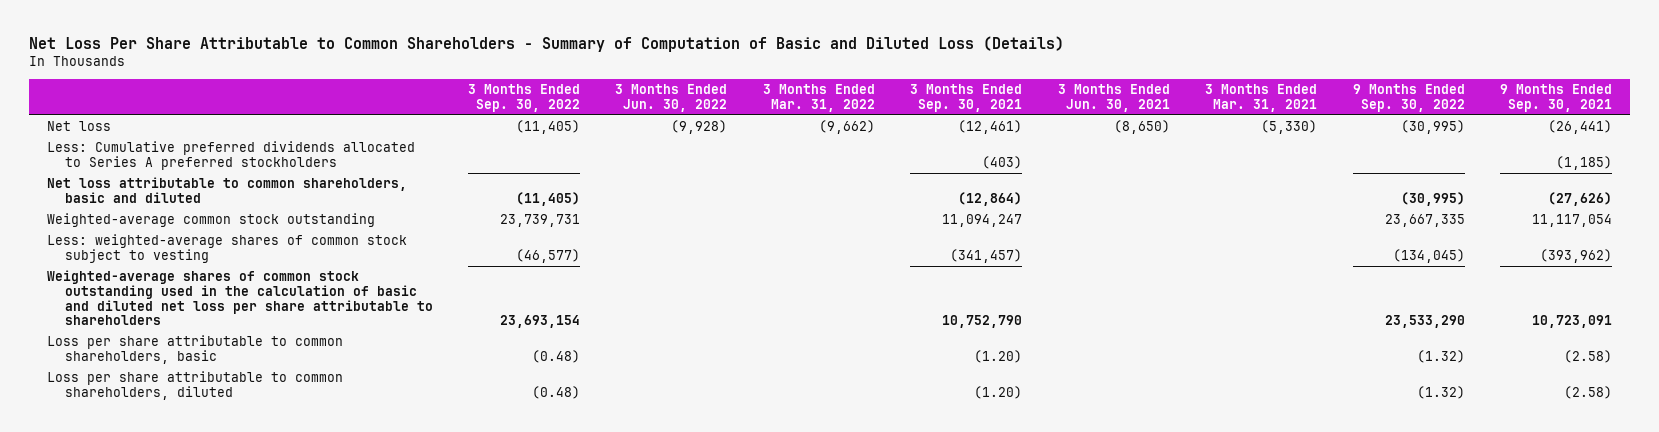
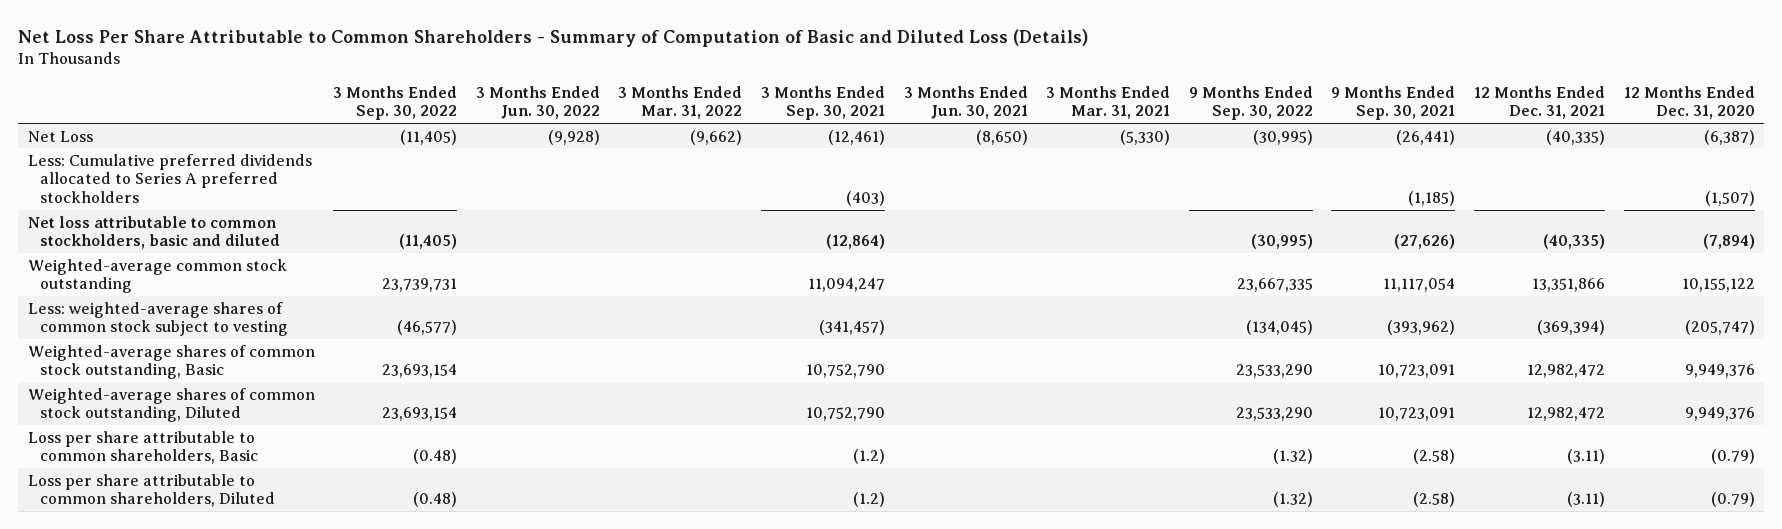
none -> [1474,85,1606,120] 12 Months Ended Dec. 31, 2021
none -> [1623,85,1755,120] 12 Months Ended Dec. 31, 2020
[46,121,111,132] Net loss -> [27,130,93,142] Net Loss
[46,177,407,203] Net loss attributable to common shareholders, basic and diluted -> [27,215,280,250] Net loss attributable to common stockholders, basic and diluted
none -> [27,344,315,380] Weighted-average shares of common stock outstanding, Basic
[46,270,433,326] Weighted-average shares of common stock outstanding used in the calculation of basic and diluted net loss per share attributable to shareholders -> [27,387,315,423] Weighted-average shares of common stock outstanding, Diluted
[46,335,343,364] Loss per share attributable to common shareholders, basic -> [27,430,258,465] Loss per share attributable to common shareholders, Basic
[974,349,1023,363] (1.20) -> [853,449,886,465] (1.2)
[46,371,343,400] Loss per share attributable to common shareholders, diluted -> [27,473,275,508] Loss per share attributable to common shareholders, Diluted
[974,385,1023,399] (1.20) -> [853,492,886,508] (1.2)

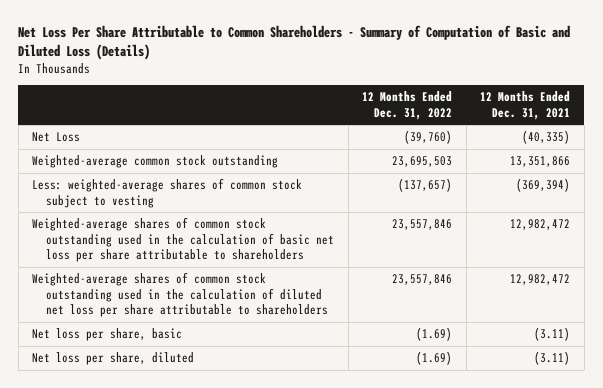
[333,85,458,121] 3 Months Ended Sep. 30, 2022 -> none
[475,85,600,120] 3 Months Ended Jun. 30, 2022 -> none
[618,85,743,120] 3 Months Ended Mar. 31, 2022 -> none
[761,85,886,121] 3 Months Ended Sep. 30, 2021 -> none
[903,85,1028,120] 3 Months Ended Jun. 30, 2021 -> none
[1046,85,1171,120] 3 Months Ended Mar. 31, 2021 -> none
[1188,85,1313,121] 9 Months Ended Sep. 30, 2022 -> none
[1331,85,1456,121] 9 Months Ended Sep. 30, 2021 -> none
[1623,85,1755,120] 12 Months Ended Dec. 31, 2020 -> none
none -> [362,91,453,120] 12 Months Ended Dec. 31, 2022
[27,153,312,203] Less: Cumulative preferred dividends allocated to Series A preferred stockholders -> none
[27,215,280,250] Net loss attributable to common stockholders, basic and diluted -> none
[27,344,315,380] Weighted-average shares of common stock outstanding, Basic -> [32,217,335,263] Weighted-average shares of common stock outstanding used in the calculation of basic net loss per share attributable to shareholders
[27,387,315,423] Weighted-average shares of common stock outstanding, Diluted -> [32,272,329,318] Weighted-average shares of common stock outstanding used in the calculation of diluted net loss per share attributable to shareholders
[27,430,258,465] Loss per share attributable to common shareholders, Basic -> [32,328,183,342] Net loss per share, basic
[27,473,275,508] Loss per share attributable to common shareholders, Diluted -> [32,352,195,366] Net loss per share, diluted

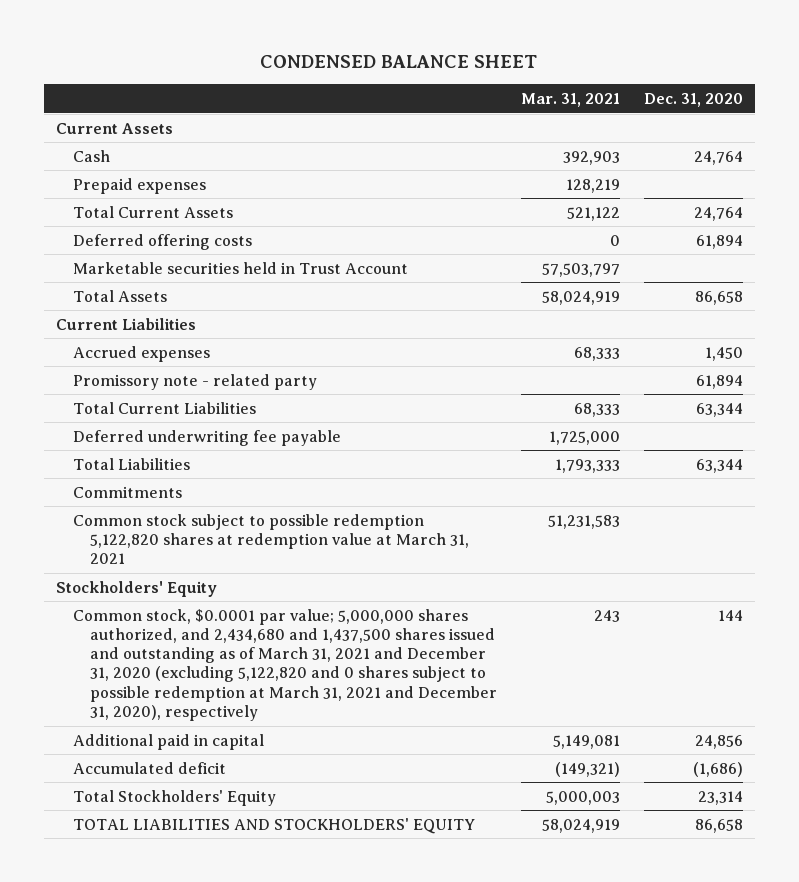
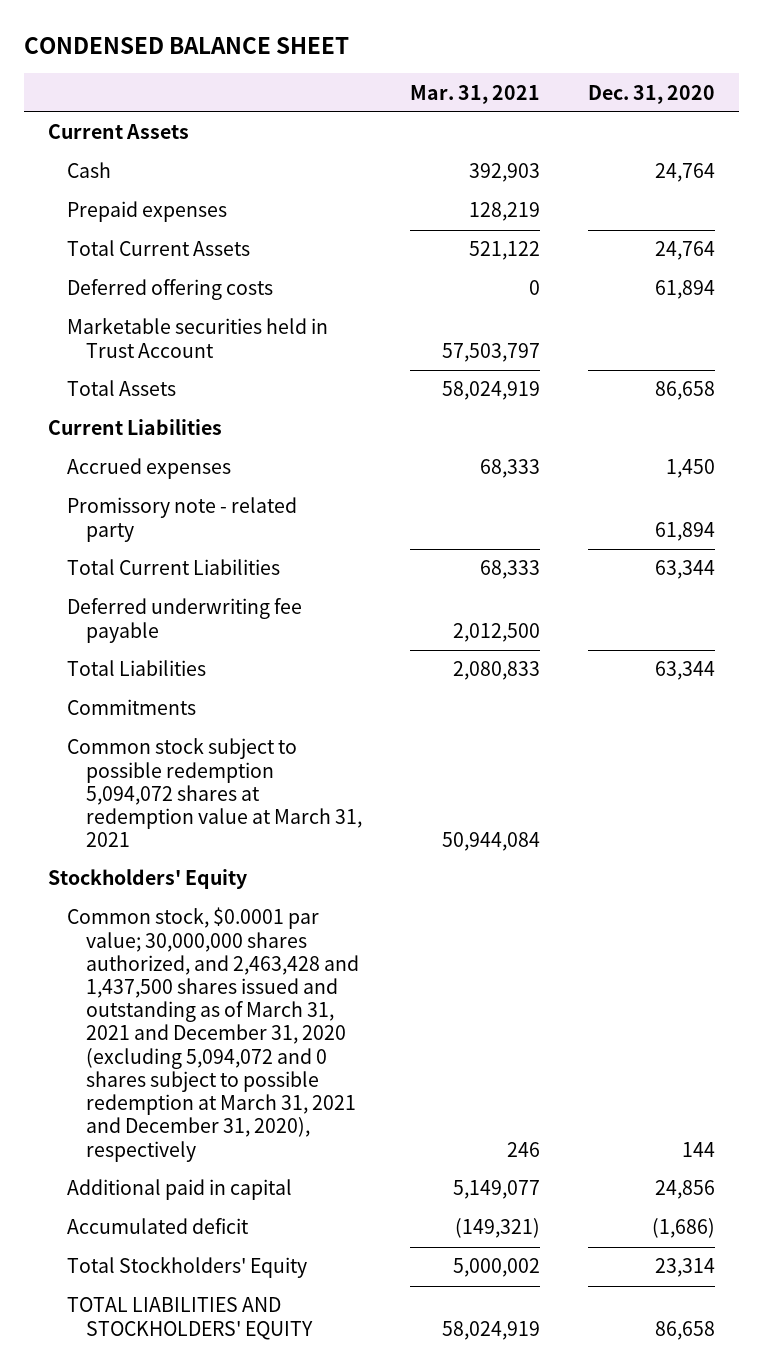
[548,430,620,445] 1,725,000 -> [453,622,541,642] 2,012,500
[554,458,620,473] 1,793,333 -> [453,661,541,681] 2,080,833
[72,513,469,565] Common stock subject to possible redemption 5,122,820 shares at redemption value at March 31, 2021 -> [66,738,363,848] Common stock subject to possible redemption 5,094,072 shares at redemption value at March 31, 2021
[547,514,620,529] 51,231,583 -> [442,832,541,852] 50,944,084
[72,608,497,722] Common stock, $0.0001 par value; 5,000,000 shares authorized, and 2,434,680 and 1,437,500 shares issued and outstanding as of March 31, 2021 and December 31, 2020 (excluding 5,122,820 and 0 shares subject to possible redemption at March 31, 2021 and December 31, 2020), respectively -> [66,907,360,1162] Common stock, $0.0001 par value; 30,000,000 shares authorized, and 2,463,428 and 1,437,500 shares issued and outstanding as of March 31, 2021 and December 31, 2020 (excluding 5,094,072 and 0 shares subject to possible redemption at March 31, 2021 and December 31, 2020), respectively
[593,609,620,622] 243 -> [507,1141,541,1157] 246
[552,734,620,749] 5,149,081 -> [453,1180,541,1200] 5,149,077
[545,790,620,805] 5,000,003 -> [453,1258,541,1278] 5,000,002

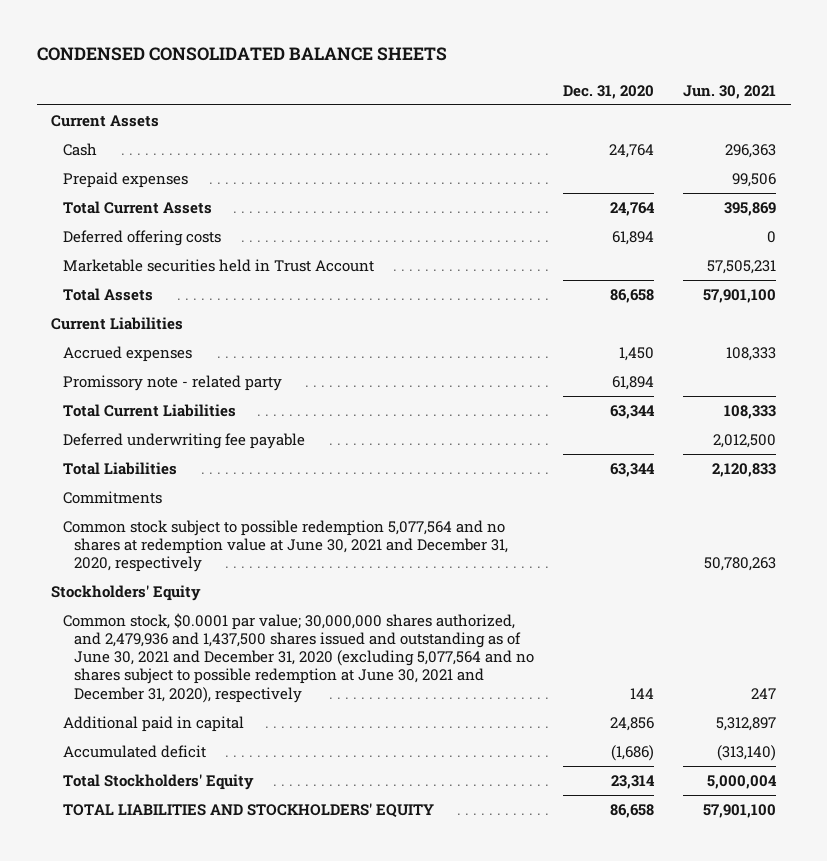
[23,36,349,54] CONDENSED BALANCE SHEET -> [36,47,447,62] CONDENSED CONSOLIDATED BALANCE SHEETS
[410,84,541,104] Mar. 31, 2021 -> none
none -> [683,84,777,99] Jun. 30, 2021
[66,738,363,848] Common stock subject to possible redemption 5,094,072 shares at redemption value at March 31, 2021 -> [62,520,509,573] Common stock subject to possible redemption 5,077,564 and no shares at redemption value at June 30, 2021 and December 31, 2020, respectively
[66,907,360,1162] Common stock, $0.0001 par value; 30,000,000 shares authorized, and 2,463,428 and 1,437,500 shares issued and outstanding as of March 31, 2021 and December 31, 2020 (excluding 5,094,072 and 0 shares subject to possible redemption at March 31, 2021 and December 31, 2020), respectively -> [62,613,535,703] Common stock, $0.0001 par value; 30,000,000 shares authorized, and 2,479,936 and 1,437,500 shares issued and outstanding as of June 30, 2021 and December 31, 2020 (excluding 5,077,564 and no shares subject to possible redemption at June 30, 2021 and December 31, 2020), respectively

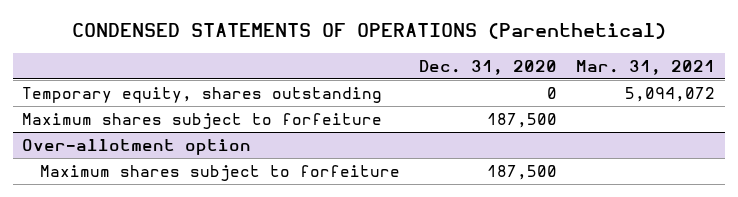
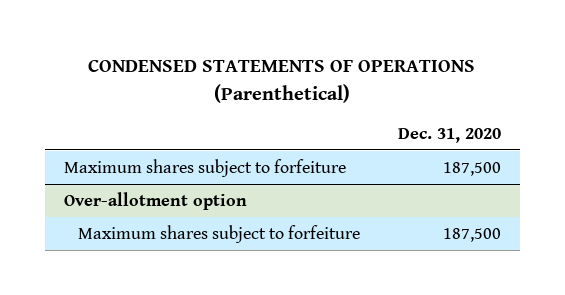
[576,59,716,75] Mar. 31, 2021 -> none
[22,87,383,104] Temporary equity, shares outstanding -> none

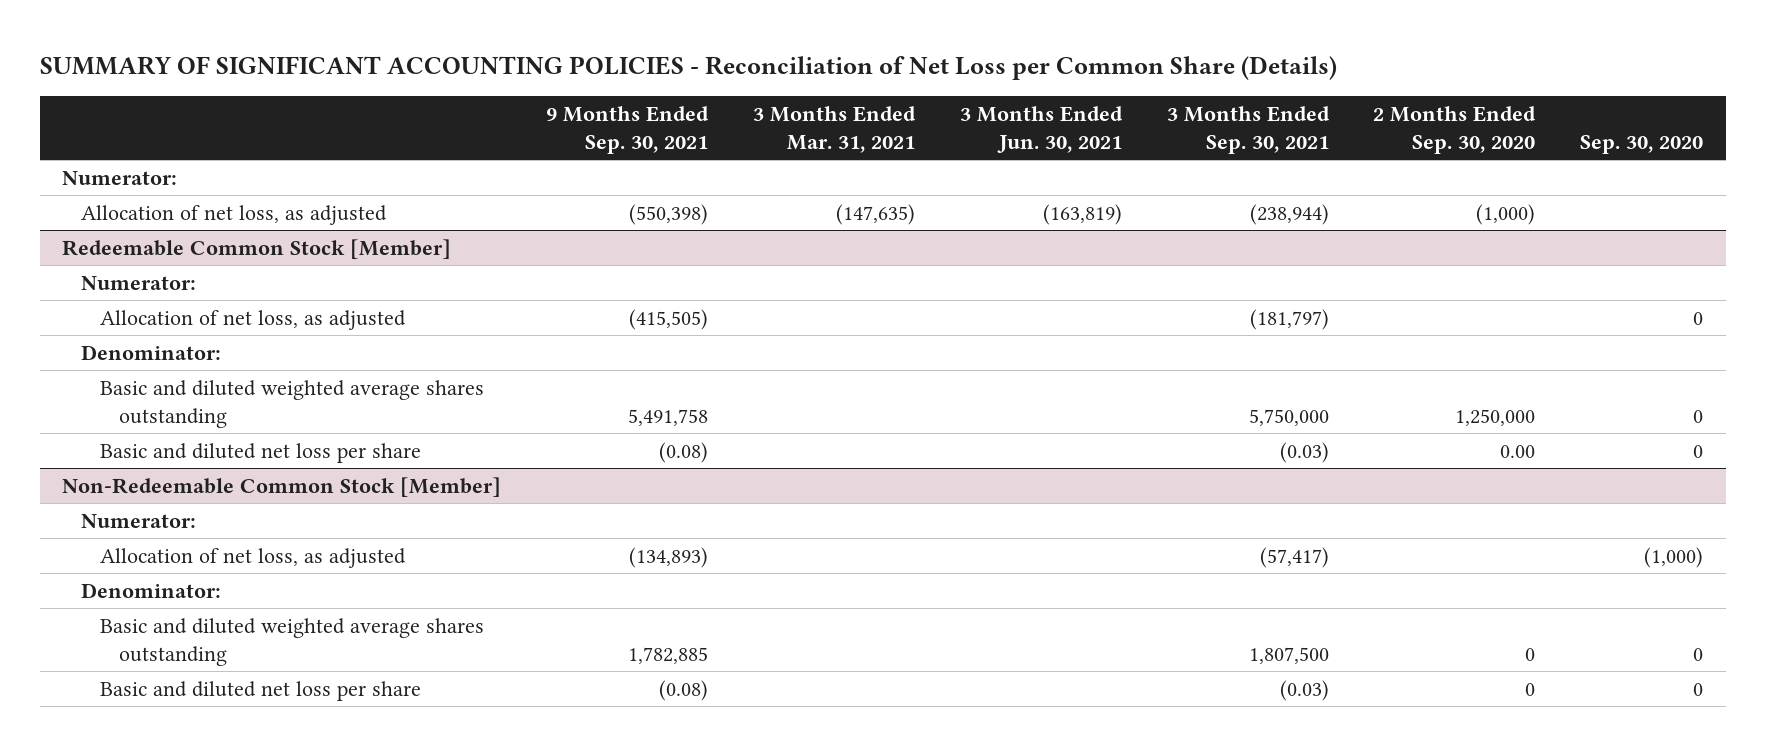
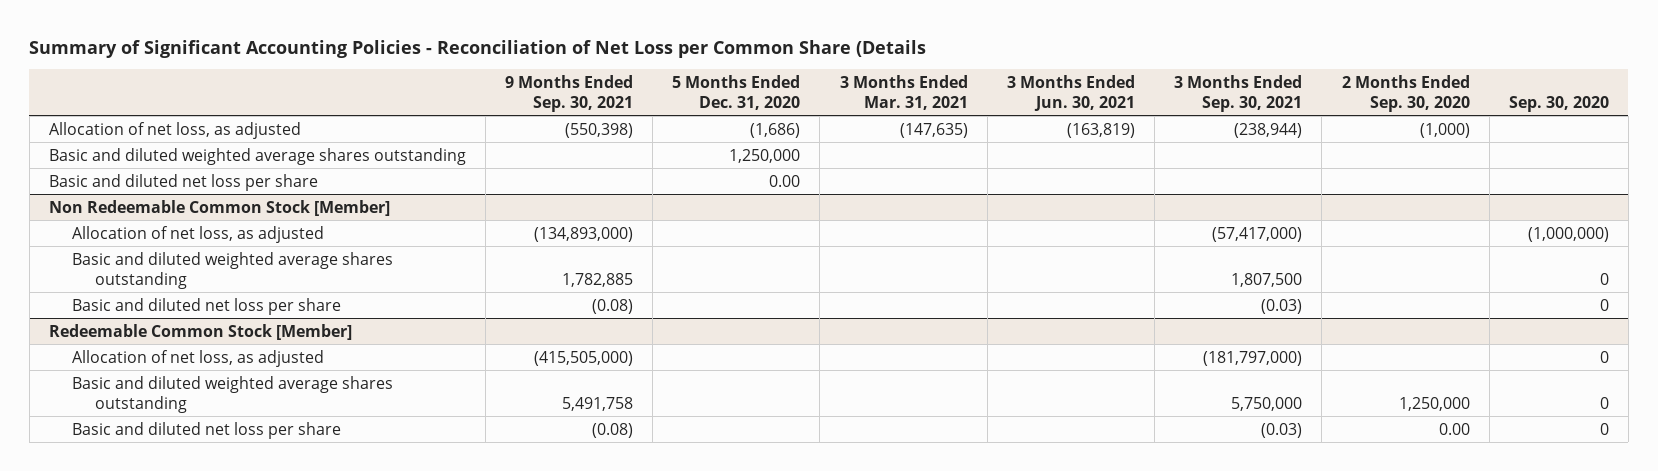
[39,56,1337,81] SUMMARY OF SIGNIFICANT ACCOUNTING POLICIES - Reconciliation of Net Loss per Common Share (Details) -> [29,39,927,58] Summary of Significant Accounting Policies - Reconciliation of Net Loss per Common Share (Details
none -> [672,75,801,110] 5 Months Ended Dec. 31, 2020
[62,170,178,185] Numerator: -> none
none -> [48,147,466,165] Basic and diluted weighted average shares outstanding
none -> [48,173,318,191] Basic and diluted net loss per share
none -> [48,199,390,216] Non Redeemable Common Stock [Member]
none -> [71,225,324,243] Allocation of net loss, as adjusted
none -> [71,251,393,289] Basic and diluted weighted average shares outstanding
none -> [71,297,341,315] Basic and diluted net loss per share
[81,275,197,290] Numerator: -> none
[81,344,222,360] Denominator: -> none
[629,308,709,330] (415,505) -> [534,350,634,366] (415,505,000)
[1249,308,1329,330] (181,797) -> [1203,350,1303,366] (181,797,000)
[62,476,502,497] Non-Redeemable Common Stock [Member] -> none
[81,513,197,528] Numerator: -> none
[100,547,407,568] Allocation of net loss, as adjusted -> none
[81,582,222,598] Denominator: -> none
[100,617,485,666] Basic and diluted weighted average shares outstanding -> none
[100,680,422,701] Basic and diluted net loss per share -> none

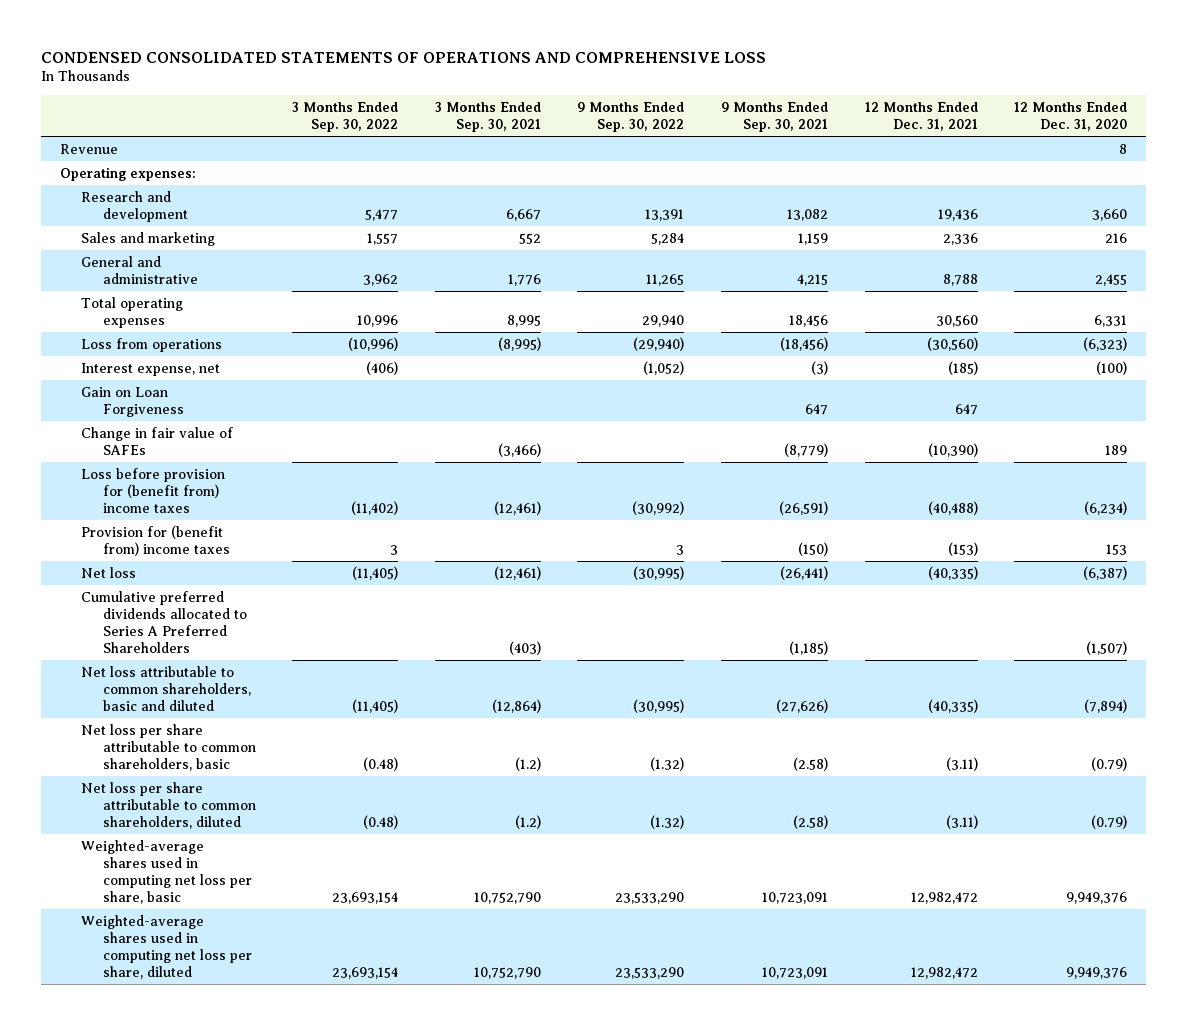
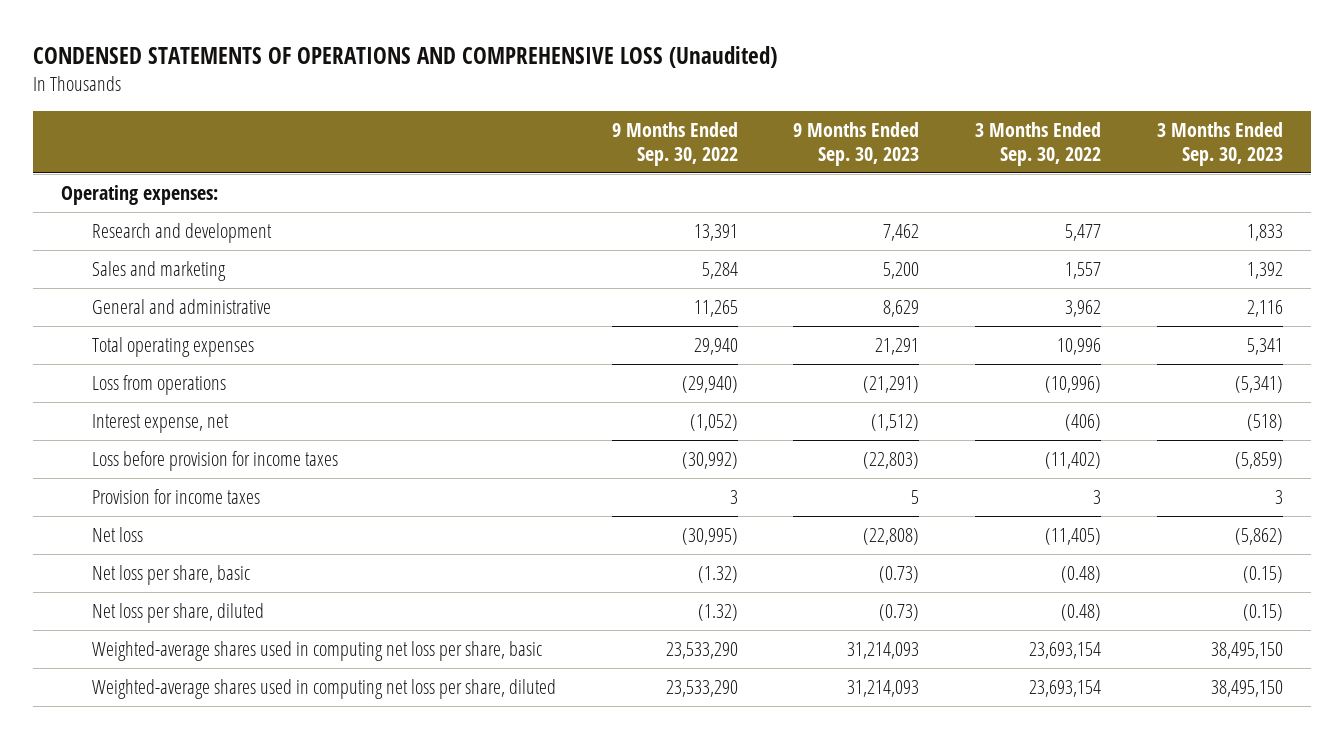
[41,51,767,63] CONDENSED CONSOLIDATED STATEMENTS OF OPERATIONS AND COMPREHENSIVE LOSS -> [33,46,778,69] CONDENSED STATEMENTS OF OPERATIONS AND COMPREHENSIVE LOSS (Unaudited)
[434,102,541,133] 3 Months Ended Sep. 30, 2021 -> none
[721,102,829,133] 9 Months Ended Sep. 30, 2021 -> none
[864,102,978,132] 12 Months Ended Dec. 31, 2021 -> none
[1014,102,1128,132] 12 Months Ended Dec. 31, 2020 -> none
none -> [793,121,920,166] 9 Months Ended Sep. 30, 2023
none -> [1157,121,1284,166] 3 Months Ended Sep. 30, 2023
[59,143,118,154] Revenue -> none
[81,386,184,417] Gain on Loan Forgiveness -> none
[81,426,234,455] Change in fair value of SAFEs -> none
[81,467,226,513] Loss before provision for (benefit from) income taxes -> [91,450,338,471] Loss before provision for income taxes
[81,524,230,556] Provision for (benefit from) income taxes -> [91,488,260,504] Provision for income taxes
[81,590,247,654] Cumulative preferred dividends allocated to Series A Preferred Shareholders -> none
[81,665,251,711] Net loss attributable to common shareholders, basic and diluted -> none
[81,723,256,771] Net loss per share attributable to common shareholders, basic -> [91,564,250,585] Net loss per share, basic
[81,781,256,829] Net loss per share attributable to common shareholders, diluted -> [91,602,264,623] Net loss per share, diluted

